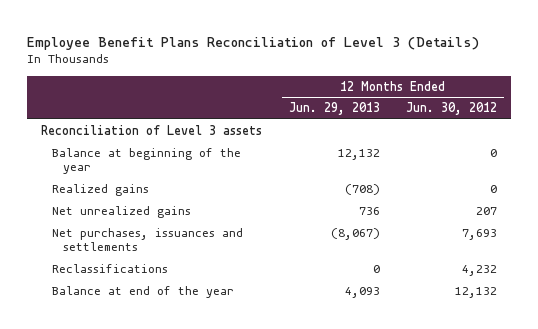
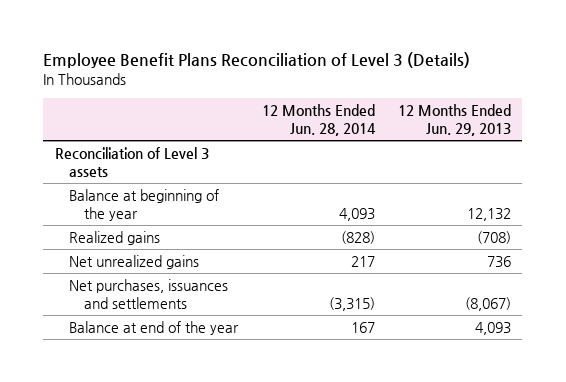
[406,102,498,116] Jun. 30, 2012 -> none
none -> [261,104,376,137] 12 Months Ended Jun. 28, 2014
[51,264,168,274] Reclassifications -> none

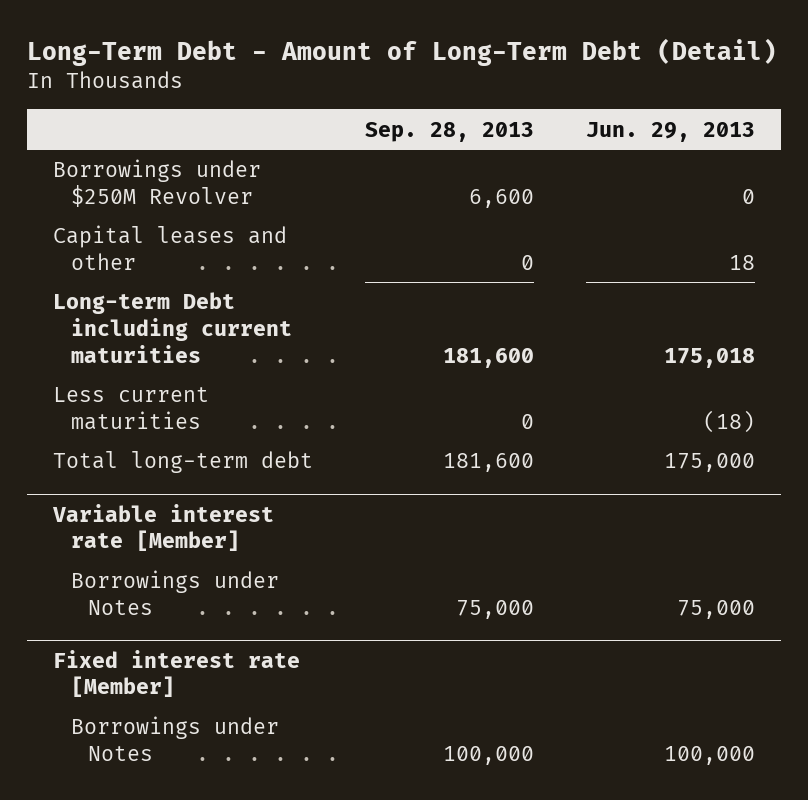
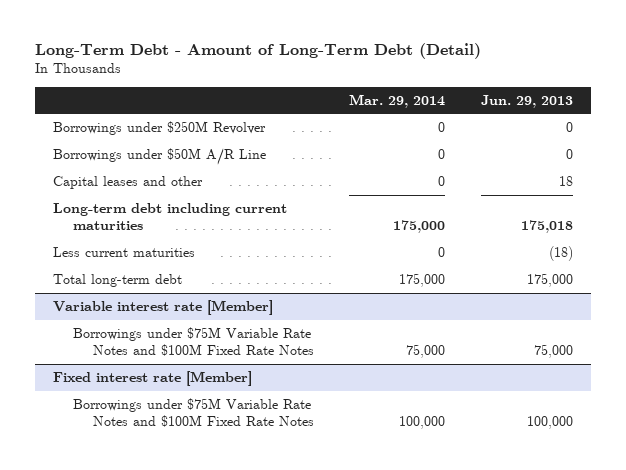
[365,121,535,142] Sep. 28, 2013 -> none
none -> [349,93,446,108] Mar. 29, 2014
none -> [52,147,266,165] Borrowings under $50M A/R Line
[53,292,292,363] Long-term Debt including current maturities -> [52,202,287,230] Long-term debt including current maturities
[70,570,279,615] Borrowings under Notes -> [72,326,314,356] Borrowings under $75M Variable Rate Notes and $100M Fixed Rate Notes
[70,716,279,761] Borrowings under Notes -> [72,397,314,427] Borrowings under $75M Variable Rate Notes and $100M Fixed Rate Notes

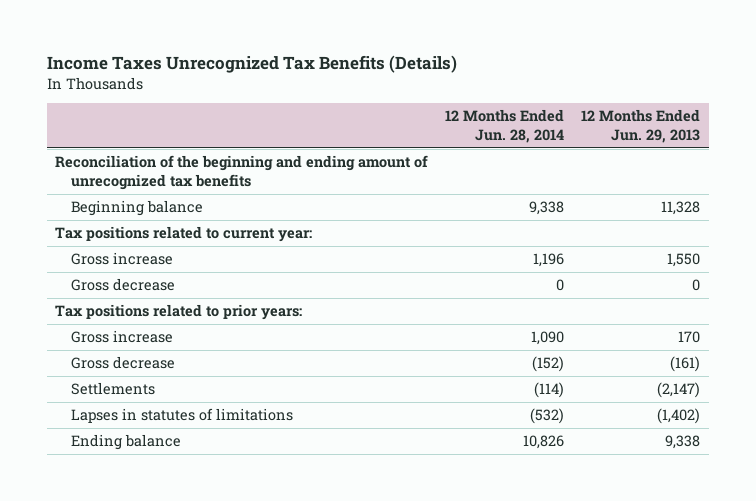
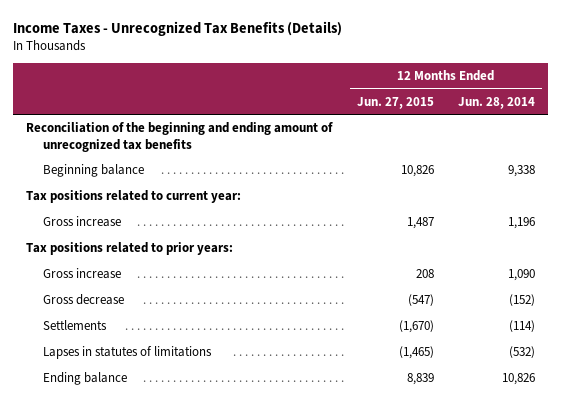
[46,55,457,74] Income Taxes Unrecognized Tax Benefits (Details) -> [13,20,343,36] Income Taxes - Unrecognized Tax Benefits (Details)
[581,109,701,144] 12 Months Ended Jun. 29, 2013 -> none
none -> [356,96,434,109] Jun. 27, 2015
[71,278,176,292] Gross decrease -> none

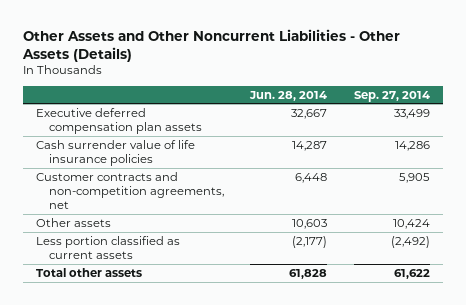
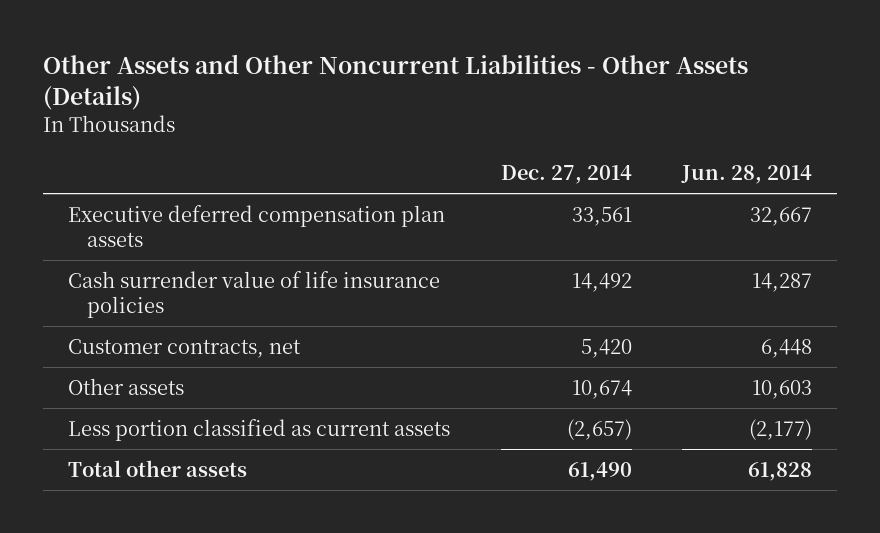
[353,90,430,102] Sep. 27, 2014 -> none
none -> [500,164,632,184] Dec. 27, 2014
[35,171,224,210] Customer contracts and non-competition agreements, net -> [68,338,302,358] Customer contracts, net

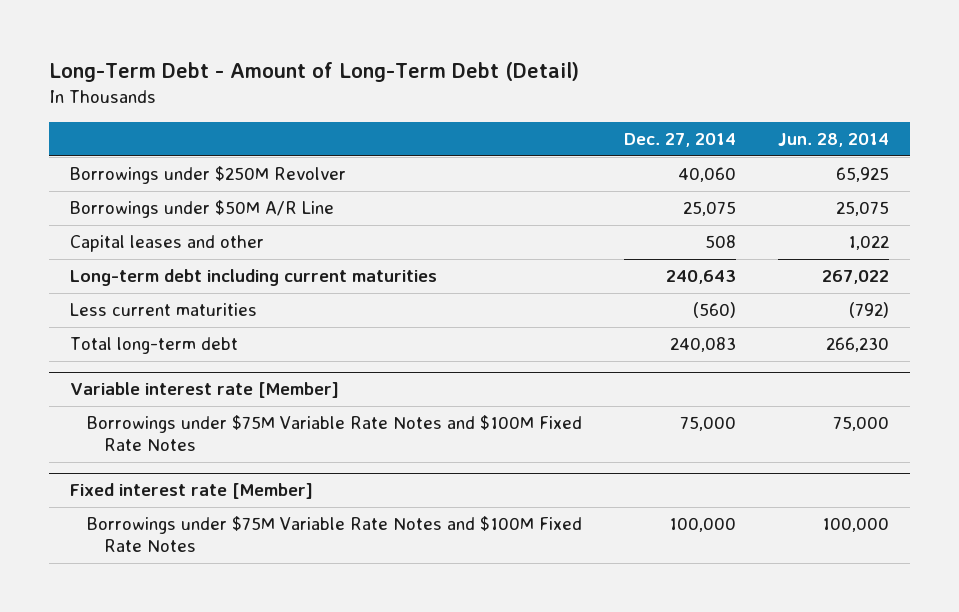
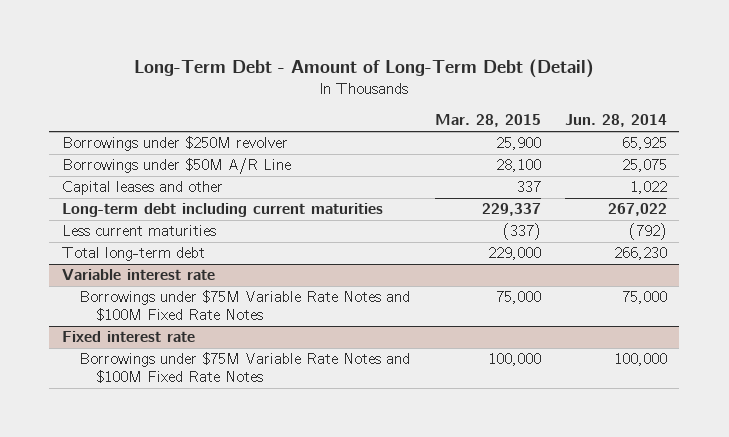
[623,133,736,148] Dec. 27, 2014 -> none
none -> [434,114,541,128] Mar. 28, 2015
[70,166,347,185] Borrowings under $250M Revolver -> [61,136,288,152] Borrowings under $250M revolver
[70,382,340,399] Variable interest rate [Member] -> [61,269,215,281] Variable interest rate
[70,483,314,500] Fixed interest rate [Member] -> [61,331,195,343] Fixed interest rate

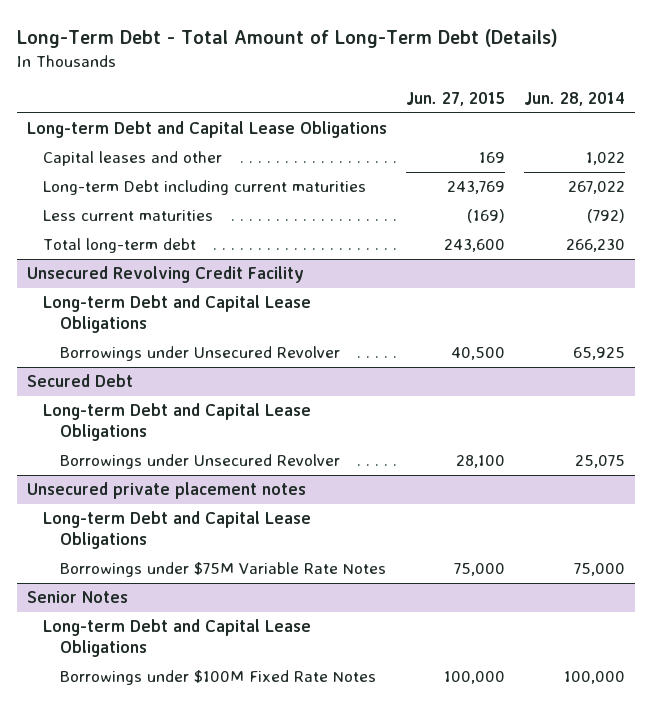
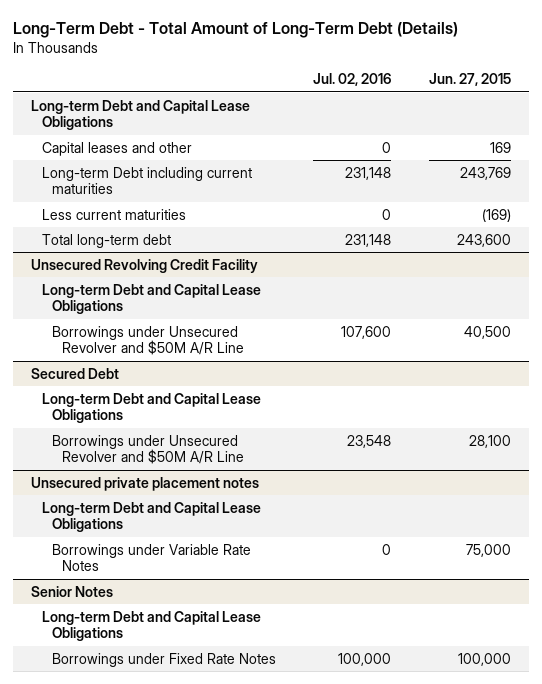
[524,91,626,106] Jun. 28, 2014 -> none
none -> [313,73,392,87] Jul. 02, 2016
[59,346,340,362] Borrowings under Unsecured Revolver -> [51,325,245,356] Borrowings under Unsecured Revolver and $50M A/R Line
[59,454,340,470] Borrowings under Unsecured Revolver -> [51,434,245,465] Borrowings under Unsecured Revolver and $50M A/R Line
[59,562,386,578] Borrowings under $75M Variable Rate Notes -> [51,543,251,572] Borrowings under Variable Rate Notes
[59,670,376,686] Borrowings under $100M Fixed Rate Notes -> [51,652,276,667] Borrowings under Fixed Rate Notes

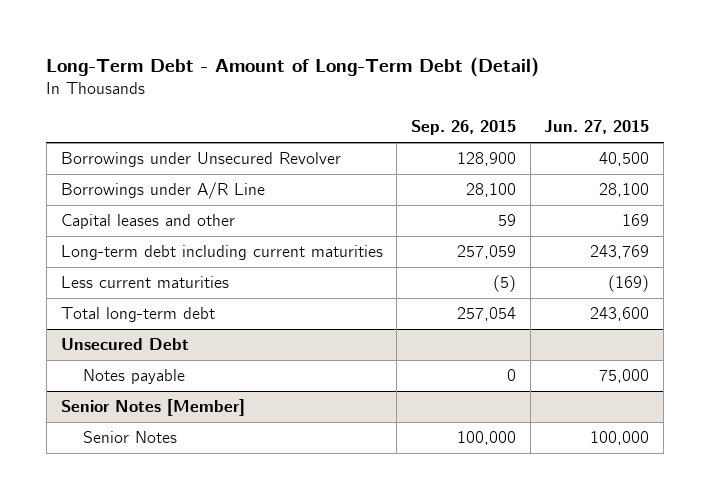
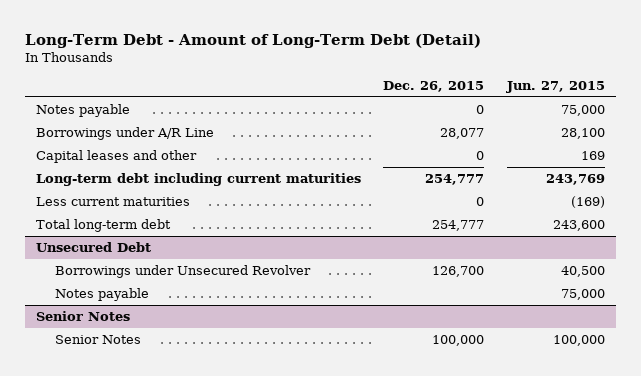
[410,120,516,136] Sep. 26, 2015 -> none
none -> [383,81,485,93] Dec. 26, 2015
[60,152,341,168] Borrowings under Unsecured Revolver -> none
none -> [36,103,131,117] Notes payable
none -> [54,264,311,278] Borrowings under Unsecured Revolver
[60,399,245,417] Senior Notes [Member] -> [36,310,131,321] Senior Notes

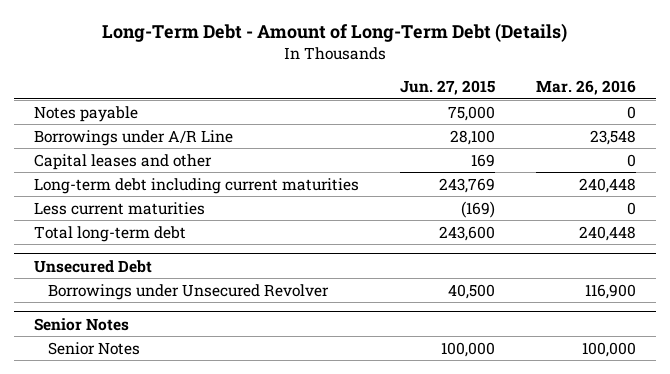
[25,33,482,48] Long-Term Debt - Amount of Long-Term Debt (Detail) -> [101,22,567,42] Long-Term Debt - Amount of Long-Term Debt (Details)
[383,81,485,93] Dec. 26, 2015 -> none
none -> [535,80,636,96] Mar. 26, 2016
[54,287,149,301] Notes payable -> none

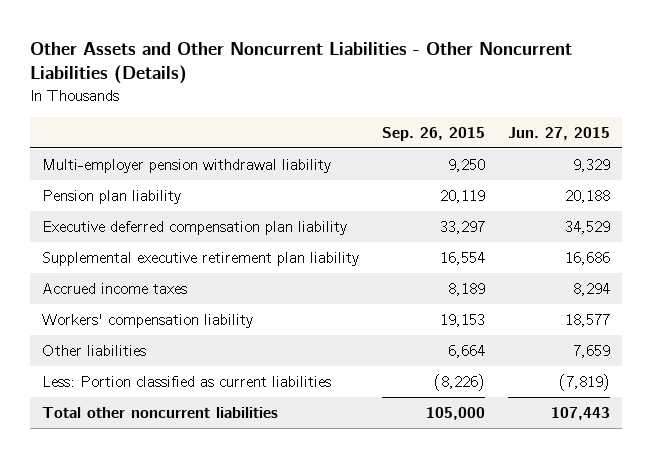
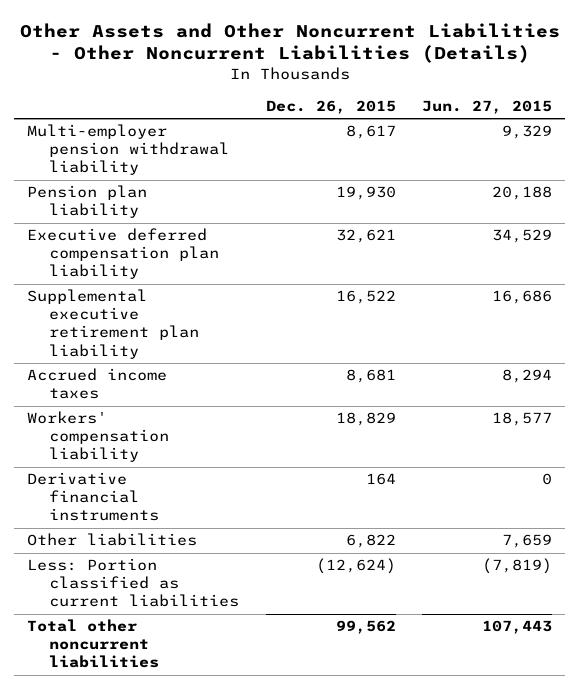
[382,126,486,141] Sep. 26, 2015 -> none
none -> [265,100,396,115] Dec. 26, 2015
none -> [27,472,160,522] Derivative financial instruments

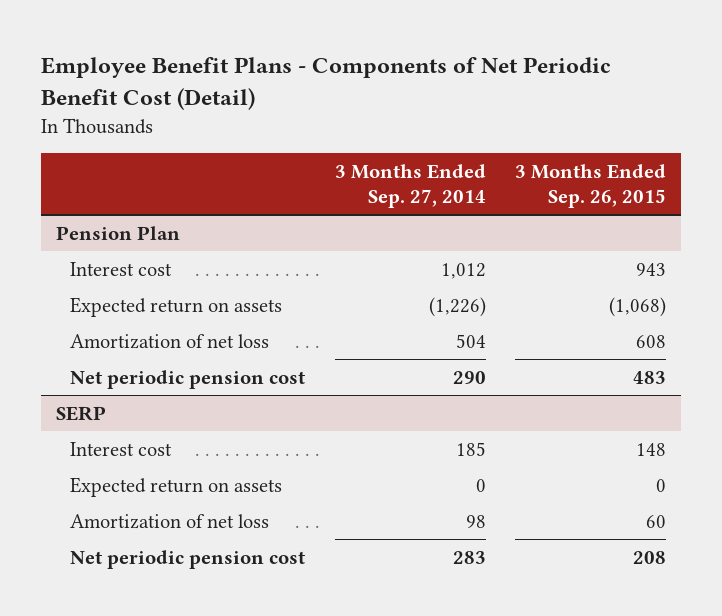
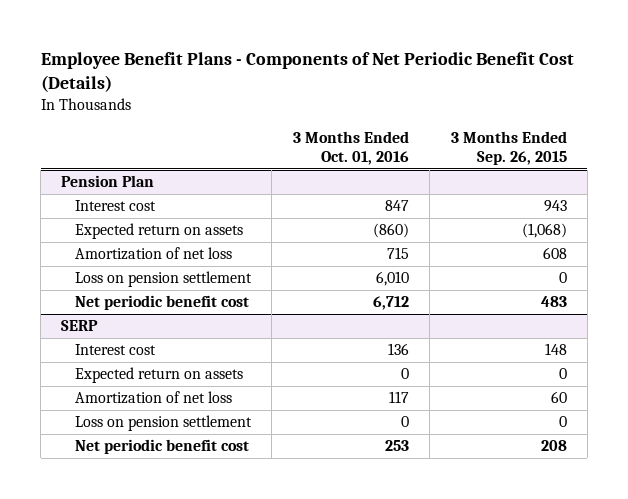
[40,56,611,110] Employee Benefit Plans - Components of Net Periodic Benefit Cost (Detail) -> [40,51,574,92] Employee Benefit Plans - Components of Net Periodic Benefit Cost (Details)
[334,163,486,209] 3 Months Ended Sep. 27, 2014 -> none
none -> [292,130,409,165] 3 Months Ended Oct. 01, 2016
none -> [75,271,253,288] Loss on pension settlement
[70,369,306,389] Net periodic pension cost -> [75,295,250,311] Net periodic benefit cost
none -> [75,415,253,432] Loss on pension settlement
[70,549,306,569] Net periodic pension cost -> [75,439,250,455] Net periodic benefit cost

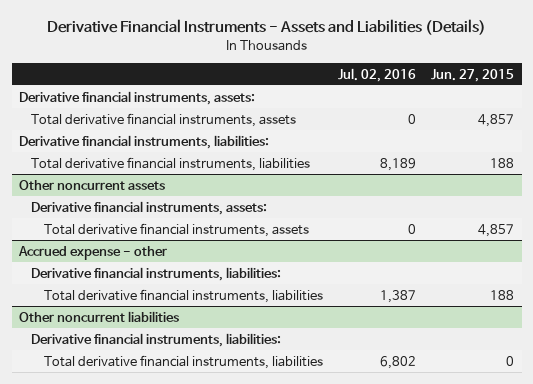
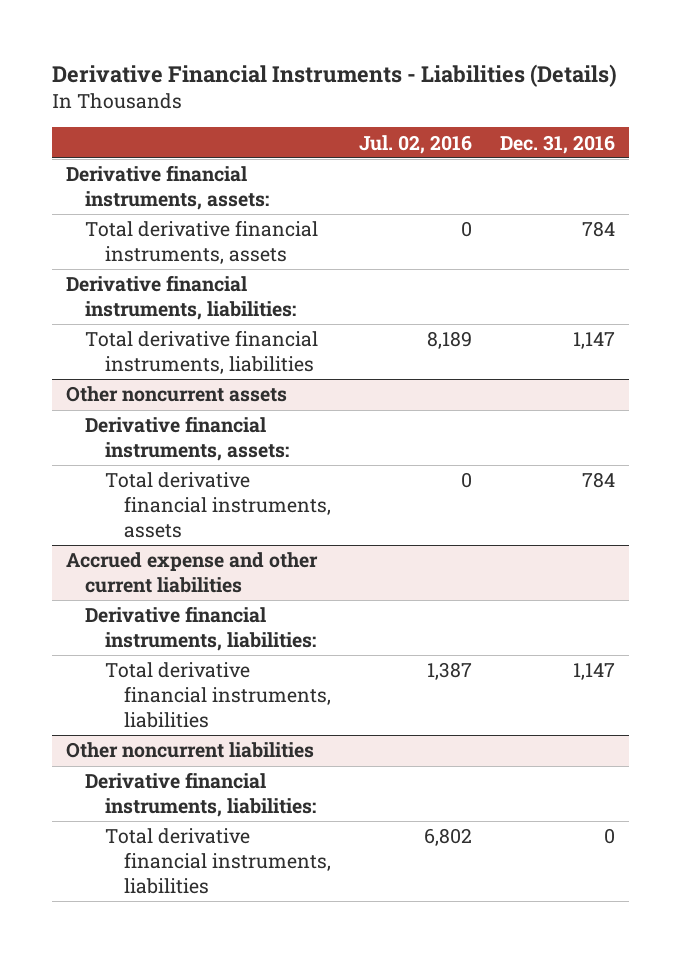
[46,19,486,36] Derivative Financial Instruments - Assets and Liabilities (Details) -> [51,63,617,87] Derivative Financial Instruments - Liabilities (Details)
[431,68,515,82] Jun. 27, 2015 -> none
none -> [500,134,616,154] Dec. 31, 2016
[18,245,168,260] Accrued expense - other -> [65,552,318,594] Accrued expense and other current liabilities

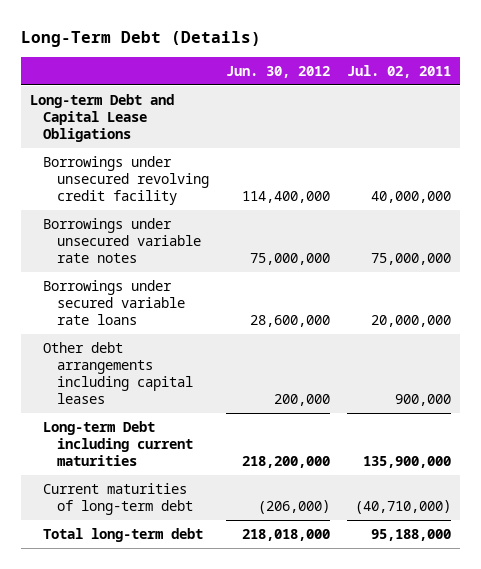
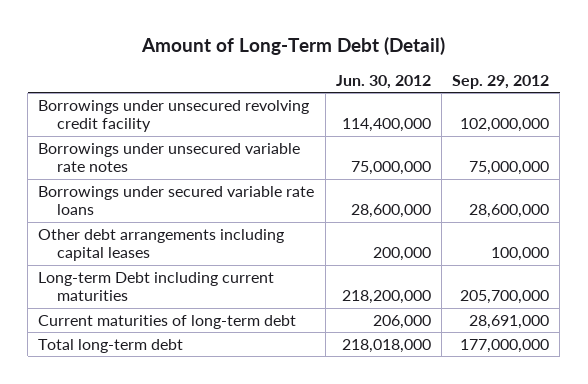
[21,30,262,47] Long-Term Debt (Details) -> [140,37,445,56] Amount of Long-Term Debt (Detail)
[347,64,452,78] Jul. 02, 2011 -> none
none -> [452,75,550,90] Sep. 29, 2012
[29,94,174,142] Long-term Debt and Capital Lease Obligations -> none
[257,499,330,514] (206,000) -> [372,314,431,329] 206,000

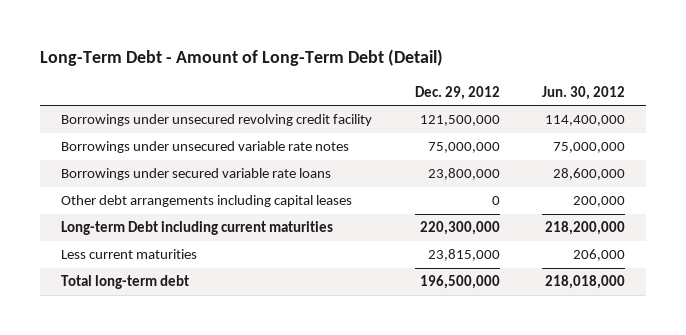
[140,37,445,56] Amount of Long-Term Debt (Detail) -> [39,49,443,67] Long-Term Debt - Amount of Long-Term Debt (Detail)
[452,75,550,90] Sep. 29, 2012 -> none
none -> [414,85,500,100] Dec. 29, 2012
[38,314,297,329] Current maturities of long-term debt -> [61,249,198,260] Less current maturities

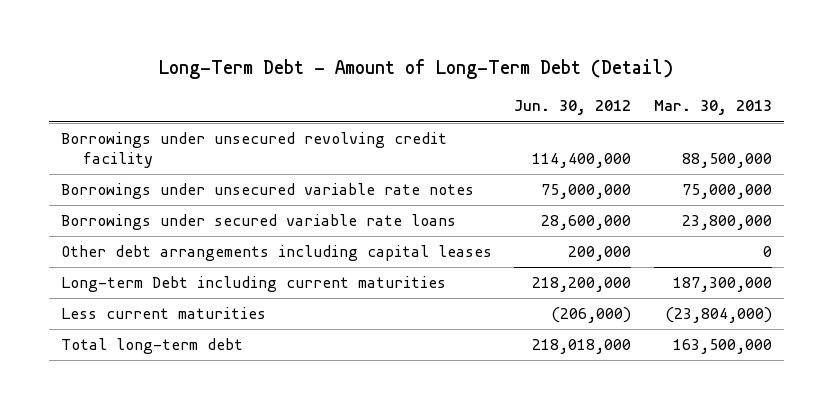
[414,85,500,100] Dec. 29, 2012 -> none
none -> [654,100,773,116] Mar. 30, 2013
[573,249,626,262] 206,000 -> [551,307,632,324] (206,000)

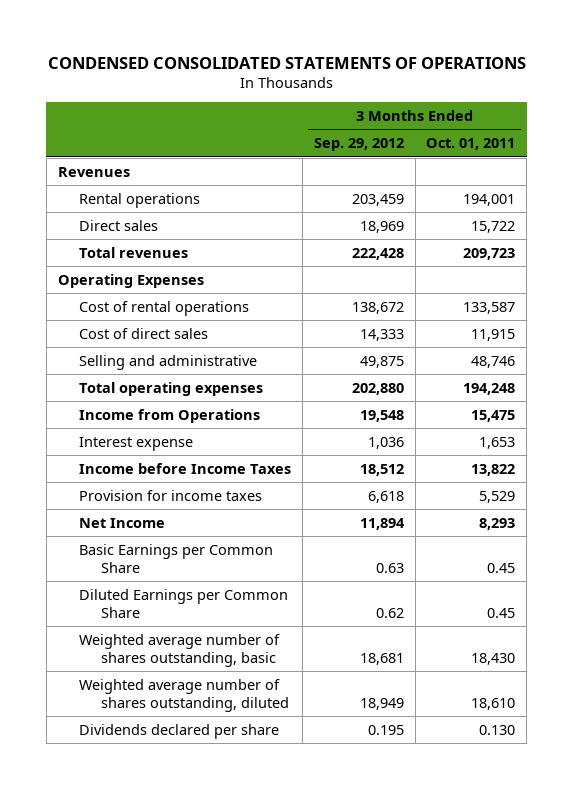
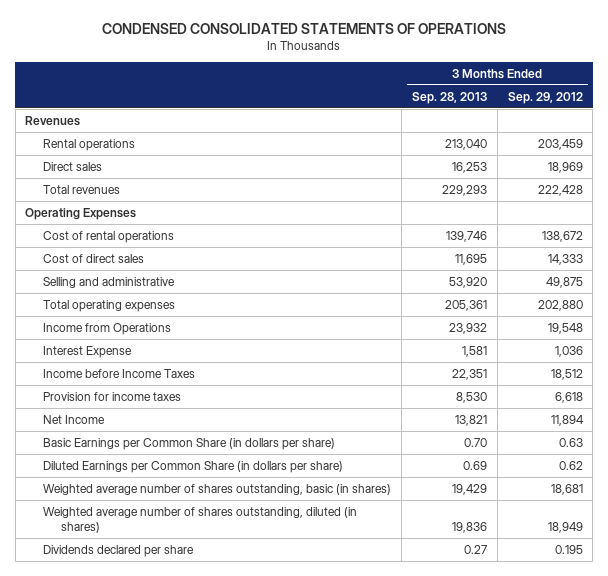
[426,138,516,151] Oct. 01, 2011 -> none
none -> [411,91,487,104] Sep. 28, 2013
[79,436,194,451] Interest expense -> [43,345,133,358] Interest Expense
[79,543,274,573] Basic Earnings per Common Share -> [43,437,336,450] Basic Earnings per Common Share (in dollars per share)
[79,588,289,618] Diluted Earnings per Common Share -> [43,460,344,473] Diluted Earnings per Common Share (in dollars per share)
[79,633,281,667] Weighted average number of shares outstanding, basic -> [43,483,392,495] Weighted average number of shares outstanding, basic (in shares)
[79,678,290,712] Weighted average number of shares outstanding, diluted -> [43,506,358,534] Weighted average number of shares outstanding, diluted (in shares)

